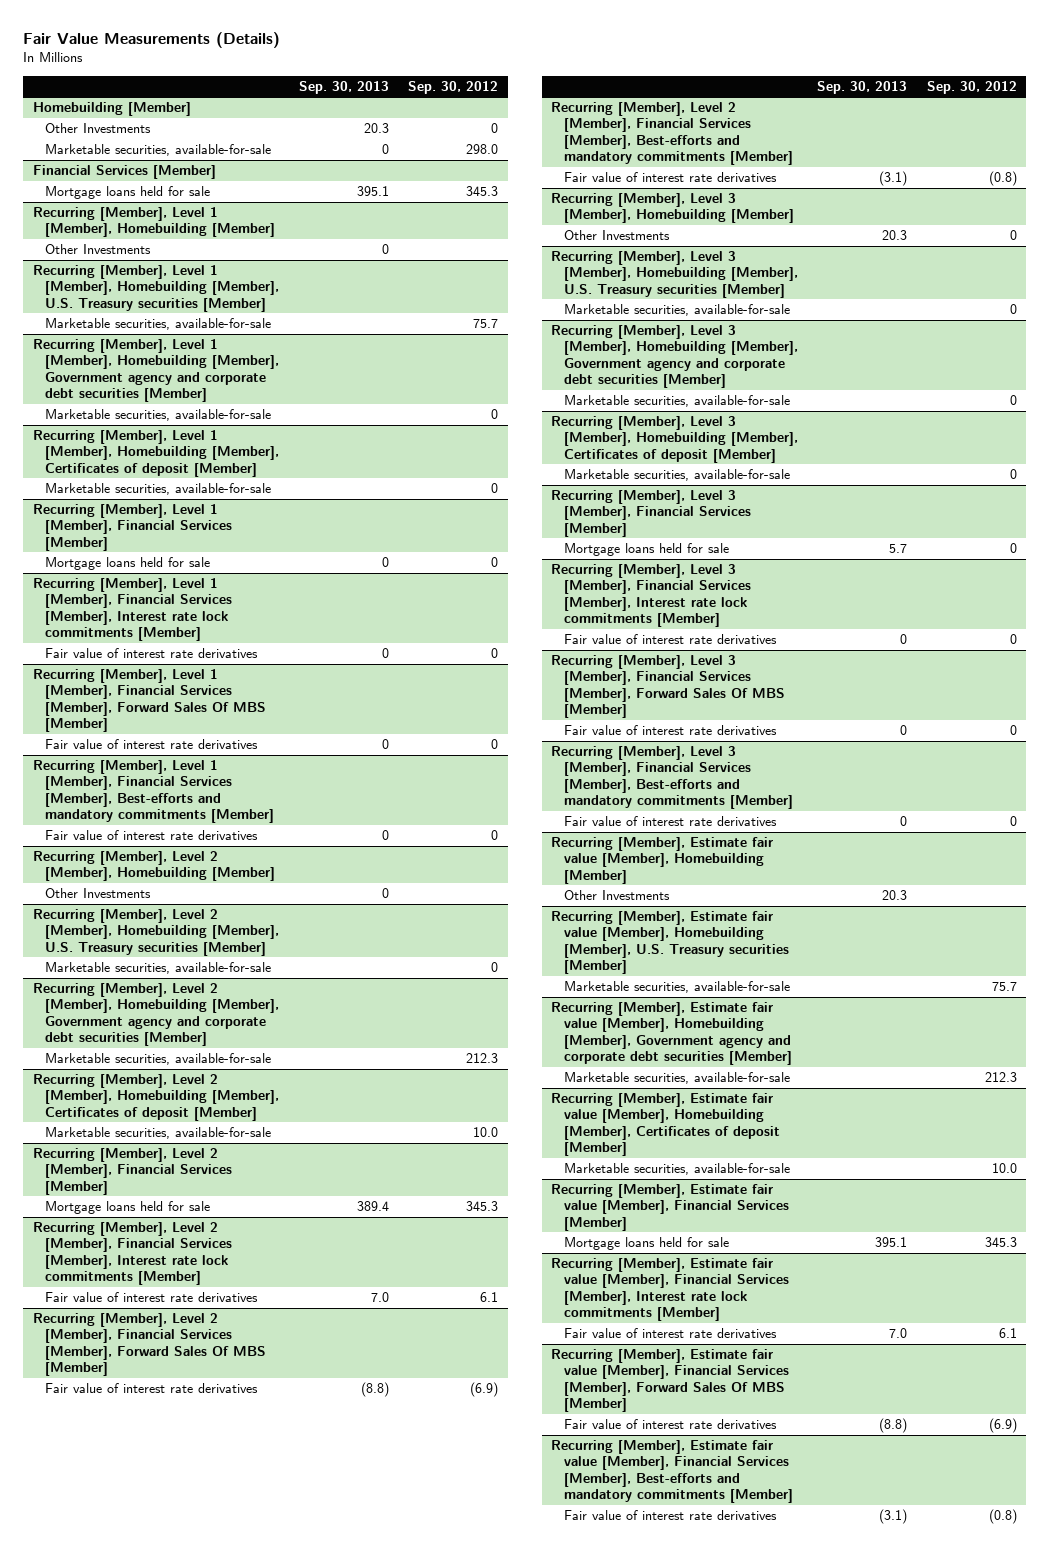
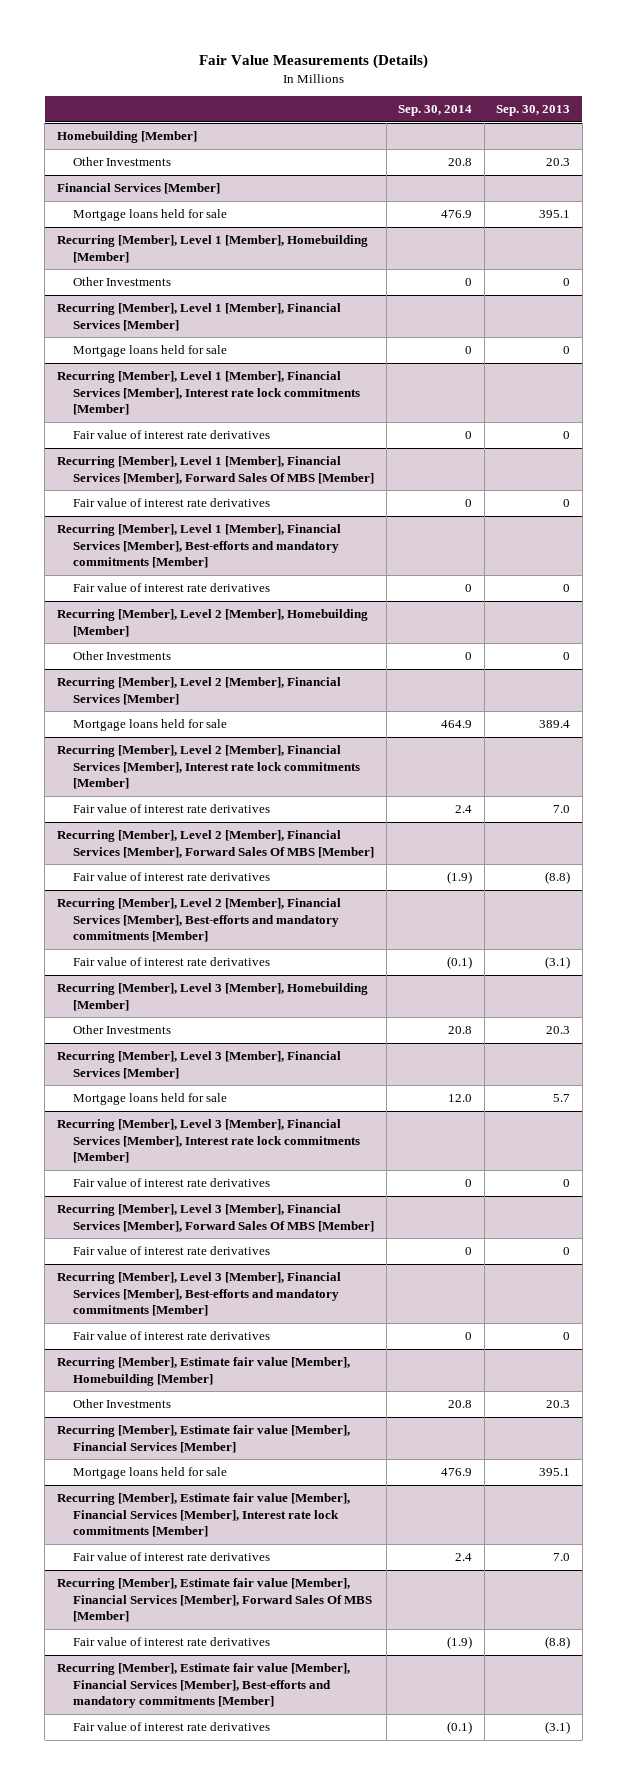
[408,80,499,94] Sep. 30, 2012 -> none
none -> [398,105,473,117] Sep. 30, 2014
[45,144,272,157] Marketable securities, available-for-sale -> none
[32,265,280,312] Recurring [Member], Level 1 [Member], Homebuilding [Member], U.S. Treasury securities [Member] -> none
[45,318,272,331] Marketable securities, available-for-sale -> none
[32,339,280,402] Recurring [Member], Level 1 [Member], Homebuilding [Member], Government agency and corporate debt securities [Member] -> none
[45,409,272,422] Marketable securities, available-for-sale -> none
[32,430,280,477] Recurring [Member], Level 1 [Member], Homebuilding [Member], Certificates of deposit [Member] -> none
[45,483,272,496] Marketable securities, available-for-sale -> none
[32,909,280,956] Recurring [Member], Level 2 [Member], Homebuilding [Member], U.S. Treasury securities [Member] -> none
[45,962,272,975] Marketable securities, available-for-sale -> none
[32,983,280,1046] Recurring [Member], Level 2 [Member], Homebuilding [Member], Government agency and corporate debt securities [Member] -> none
[45,1053,272,1066] Marketable securities, available-for-sale -> none
[32,1074,280,1121] Recurring [Member], Level 2 [Member], Homebuilding [Member], Certificates of deposit [Member] -> none
[45,1127,272,1140] Marketable securities, available-for-sale -> none
[551,251,798,298] Recurring [Member], Level 3 [Member], Homebuilding [Member], U.S. Treasury securities [Member] -> none
[563,304,790,317] Marketable securities, available-for-sale -> none
[551,325,798,388] Recurring [Member], Level 3 [Member], Homebuilding [Member], Government agency and corporate debt securities [Member] -> none
[563,395,790,408] Marketable securities, available-for-sale -> none
[551,416,798,463] Recurring [Member], Level 3 [Member], Homebuilding [Member], Certificates of deposit [Member] -> none
[563,469,790,482] Marketable securities, available-for-sale -> none
[551,911,789,974] Recurring [Member], Estimate fair value [Member], Homebuilding [Member], U.S. Treasury securities [Member] -> none
[563,981,790,994] Marketable securities, available-for-sale -> none
[551,1002,792,1065] Recurring [Member], Estimate fair value [Member], Homebuilding [Member], Government agency and corporate debt securities [Member] -> none
[563,1072,790,1085] Marketable securities, available-for-sale -> none
[551,1093,780,1156] Recurring [Member], Estimate fair value [Member], Homebuilding [Member], Certificates of deposit [Member] -> none
[563,1163,790,1176] Marketable securities, available-for-sale -> none

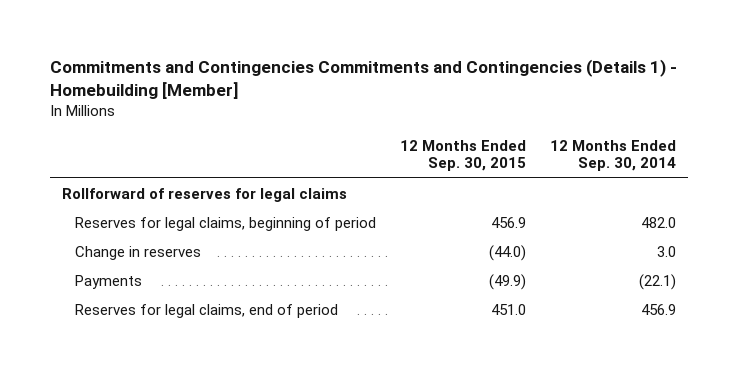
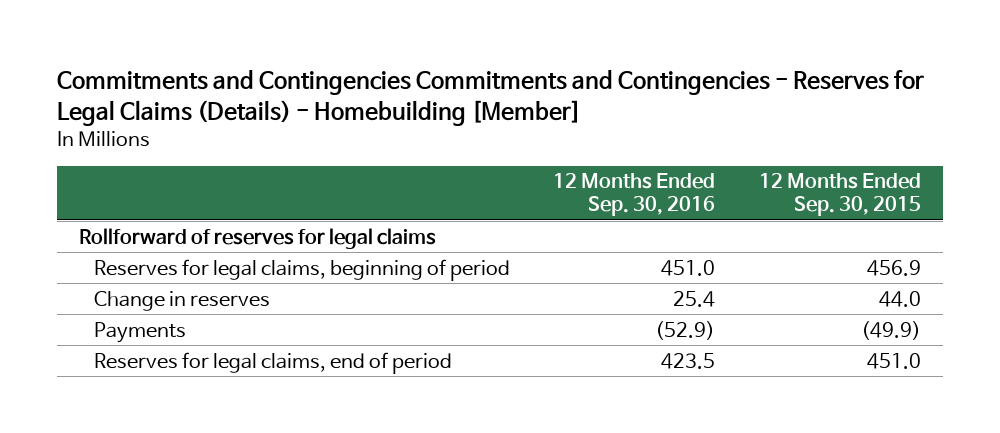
[49,58,677,100] Commitments and Contingencies Commitments and Contingencies (Details 1) - Homebuilding [Member] -> [57,70,925,127] Commitments and Contingencies Commitments and Contingencies - Reserves for Legal Claims (Details) - Homebuilding [Member]
[549,139,676,172] 12 Months Ended Sep. 30, 2014 -> none
none -> [553,173,716,217] 12 Months Ended Sep. 30, 2016
[488,244,526,261] (44.0) -> [879,290,922,307] 44.0

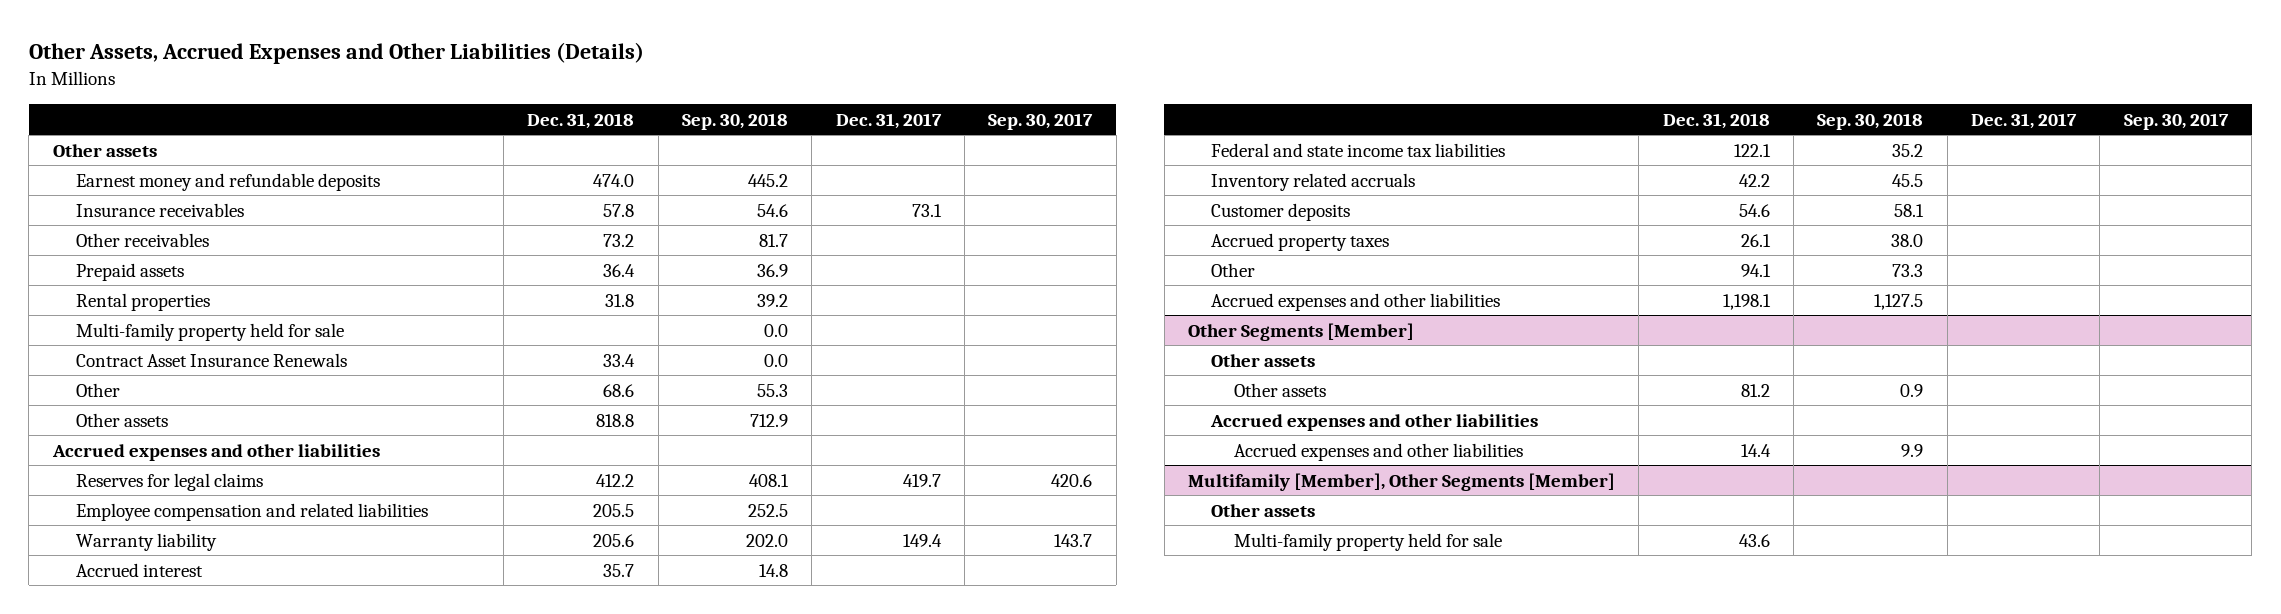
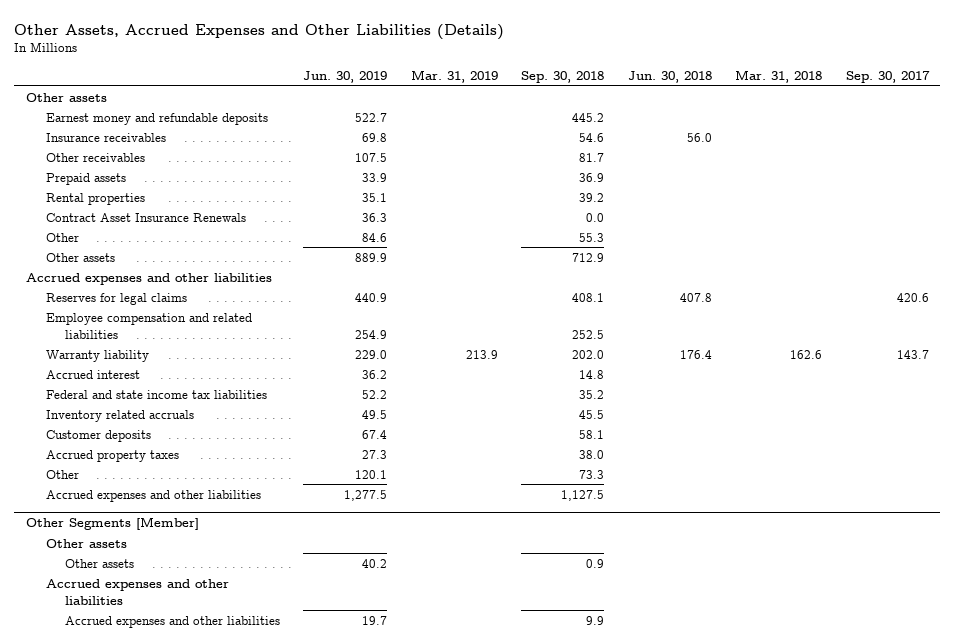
[527,112,635,129] Dec. 31, 2018 -> none
[835,112,942,129] Dec. 31, 2017 -> none
none -> [303,71,388,84] Jun. 30, 2019
none -> [410,70,498,84] Mar. 31, 2019
none -> [627,71,712,84] Jun. 30, 2018
none -> [735,70,823,84] Mar. 31, 2018
[75,322,344,341] Multi-family property held for sale -> none
[1188,472,1616,491] Multifamily [Member], Other Segments [Member] -> none
[1211,503,1316,517] Other assets -> none
[1234,532,1503,551] Multi-family property held for sale -> none

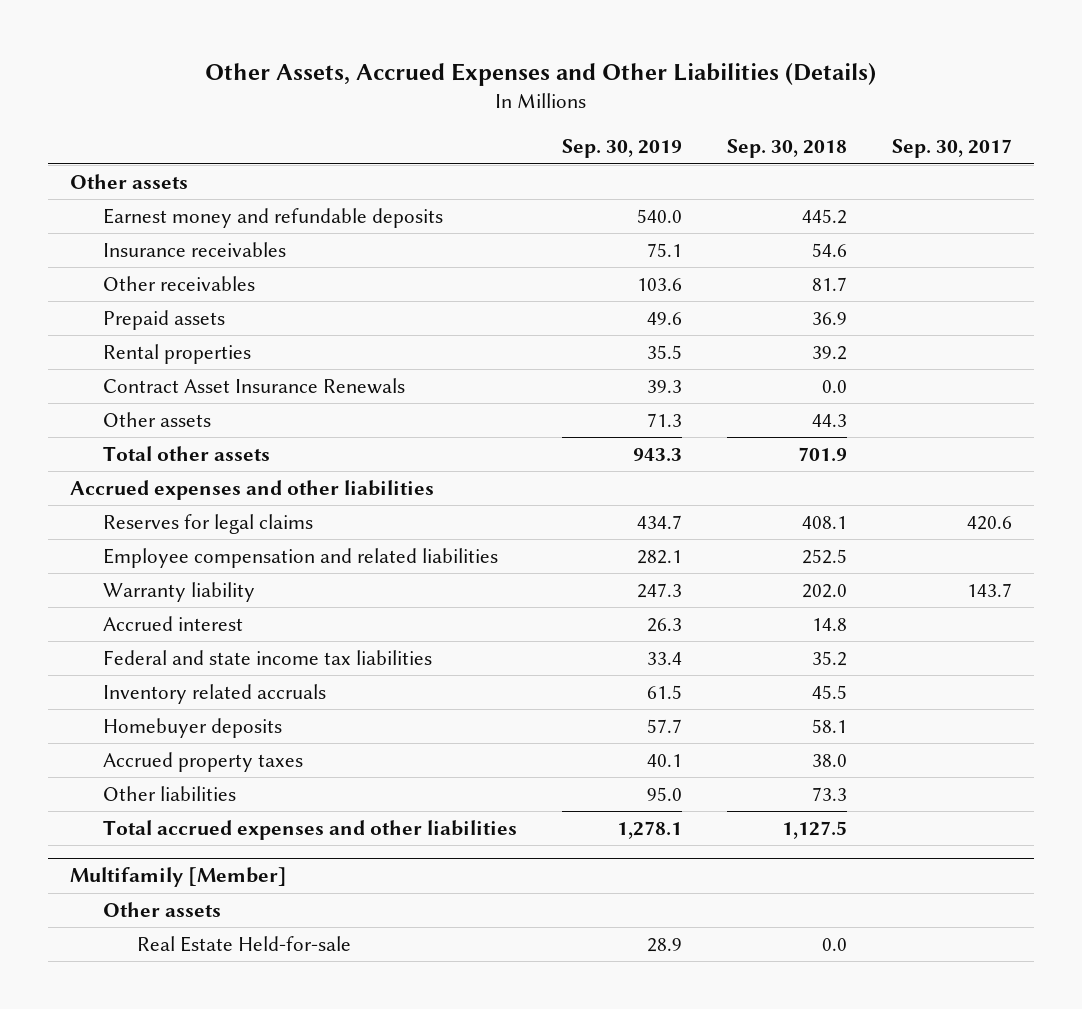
[303,71,388,84] Jun. 30, 2019 -> none
[410,70,498,84] Mar. 31, 2019 -> none
[627,71,712,84] Jun. 30, 2018 -> none
[735,70,823,84] Mar. 31, 2018 -> none
none -> [562,139,683,159] Sep. 30, 2019
[45,232,79,242] Other -> [103,412,212,428] Other assets
[579,232,605,242] 55.3 -> [812,414,848,428] 44.3
[45,252,115,262] Other assets -> [103,446,271,462] Total other assets
[572,252,605,262] 712.9 -> [798,447,848,462] 701.9
[45,429,151,442] Customer deposits -> [103,718,283,739] Homebuyer deposits
[26,517,200,531] Other Segments [Member] -> none
[45,469,79,479] Other -> [103,786,237,802] Other liabilities
[45,489,261,502] Accrued expenses and other liabilities -> [103,820,518,841] Total accrued expenses and other liabilities
none -> [70,867,288,888] Multifamily [Member]
[65,558,135,568] Other assets -> none
[45,578,229,605] Accrued expenses and other liabilities -> none
[65,615,281,628] Accrued expenses and other liabilities -> none
none -> [136,936,351,953] Real Estate Held-for-sale

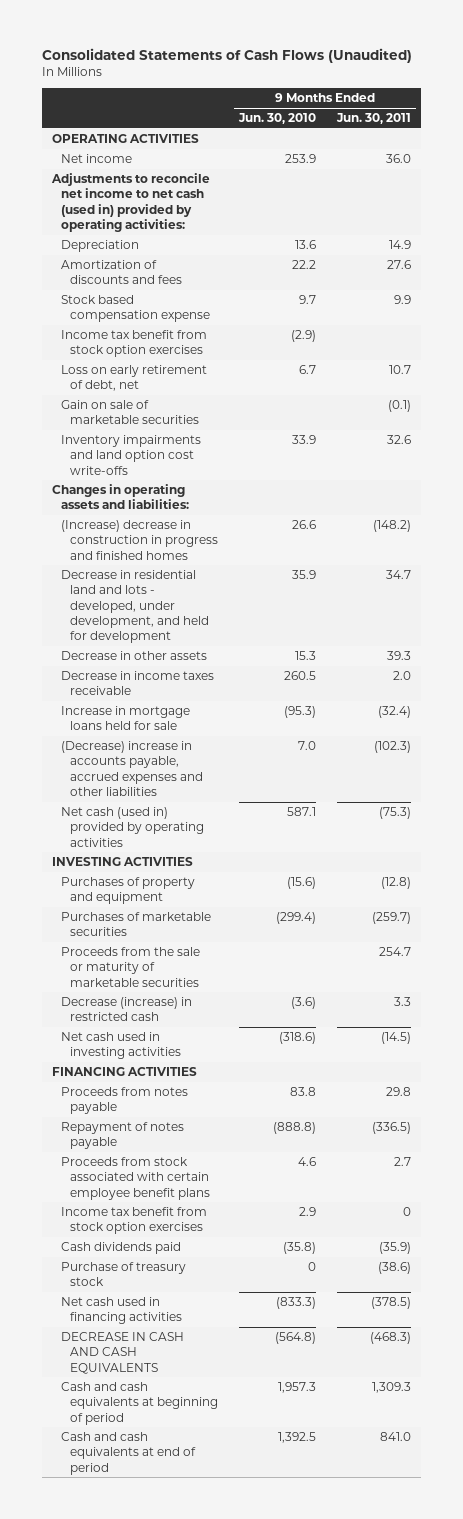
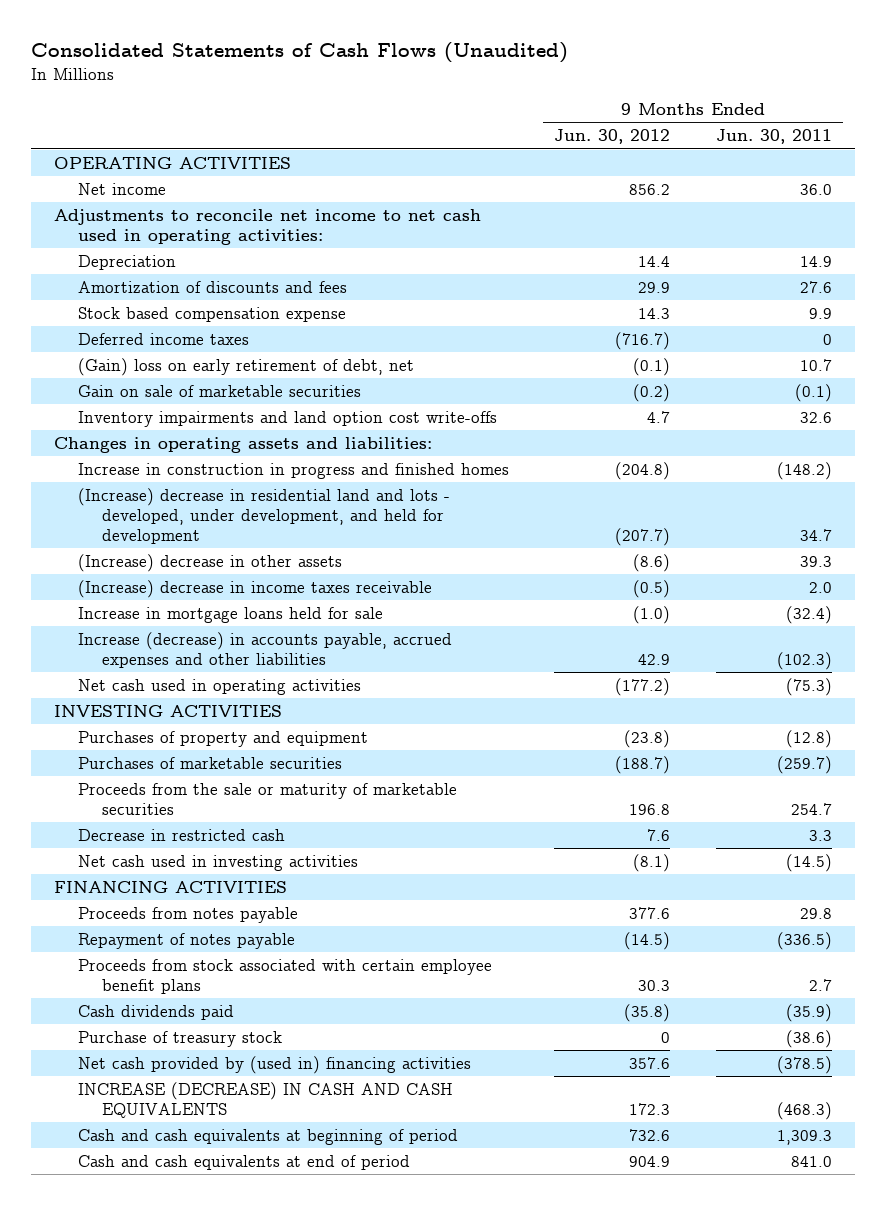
[237,113,316,125] Jun. 30, 2010 -> none
none -> [554,129,671,145] Jun. 30, 2012
[50,173,210,232] Adjustments to reconcile net income to net cash (used in) provided by operating activities: -> [53,208,481,245] Adjustments to reconcile net income to net cash used in operating activities:
[61,330,208,358] Income tax benefit from stock option exercises -> none
none -> [77,332,249,345] Deferred income taxes
[61,365,208,392] Loss on early retirement of debt, net -> [77,357,414,376] (Gain) loss on early retirement of debt, net
[61,520,219,560] (Increase) decrease in construction in progress and finished homes -> [77,462,509,479] Increase in construction in progress and finished homes
[61,570,210,644] Decrease in residential land and lots - developed, under development, and held for development -> [77,487,450,544] (Increase) decrease in residential land and lots - developed, under development, and held for development
[61,651,208,661] Decrease in other assets -> [77,553,342,572] (Increase) decrease in other assets
[61,671,215,696] Decrease in income taxes receivable -> [77,579,432,598] (Increase) decrease in income taxes receivable
[61,741,204,796] (Decrease) increase in accounts payable, accrued expenses and other liabilities -> [77,631,452,668] Increase (decrease) in accounts payable, accrued expenses and other liabilities
[61,807,205,847] Net cash (used in) provided by operating activities -> [77,678,361,695] Net cash used in operating activities
[61,997,193,1022] Decrease (increase) in restricted cash -> [77,828,285,841] Decrease in restricted cash
[61,1207,208,1235] Income tax benefit from stock option exercises -> none
[61,1297,183,1325] Net cash used in financing activities -> [77,1055,471,1074] Net cash provided by (used in) financing activities
[61,1332,185,1374] DECREASE IN CASH AND CASH EQUIVALENTS -> [77,1081,453,1118] INCREASE (DECREASE) IN CASH AND CASH EQUIVALENTS

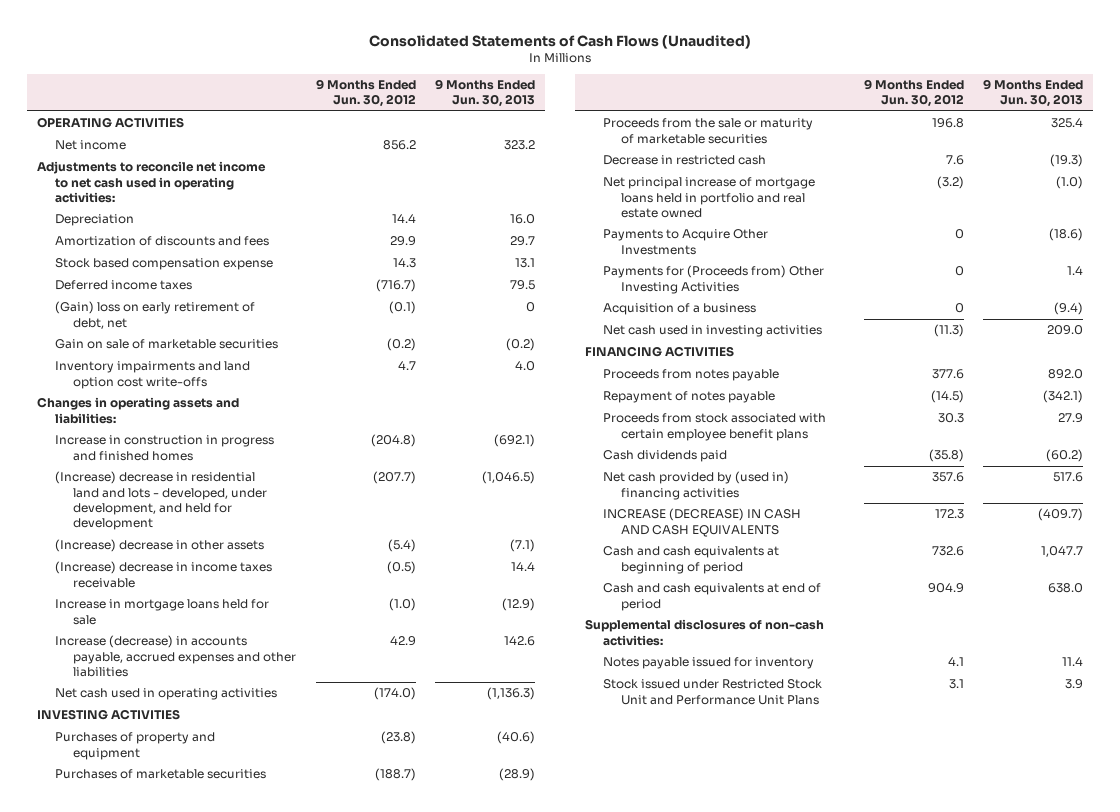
[716,129,833,145] Jun. 30, 2011 -> none
none -> [435,79,536,108] 9 Months Ended Jun. 30, 2013
[633,553,671,572] (8.6) -> [387,539,416,553] (5.4)
[615,677,671,696] (177.2) -> [373,687,416,701] (174.0)
none -> [603,177,816,218] Net principal increase of mortgage loans held in portfolio and real estate owned
none -> [603,229,769,255] Payments to Acquire Other Investments
none -> [603,265,825,294] Payments for (Proceeds from) Other Investing Activities
none -> [603,303,757,316] Acquisition of a business
[633,853,671,872] (8.1) -> [933,324,964,338] (11.3)
[77,1030,282,1047] Purchase of treasury stock -> none
none -> [584,619,824,646] Supplemental disclosures of non-cash activities:
none -> [603,657,815,670] Notes payable issued for inventory
none -> [603,679,823,705] Stock issued under Restricted Stock Unit and Performance Unit Plans

